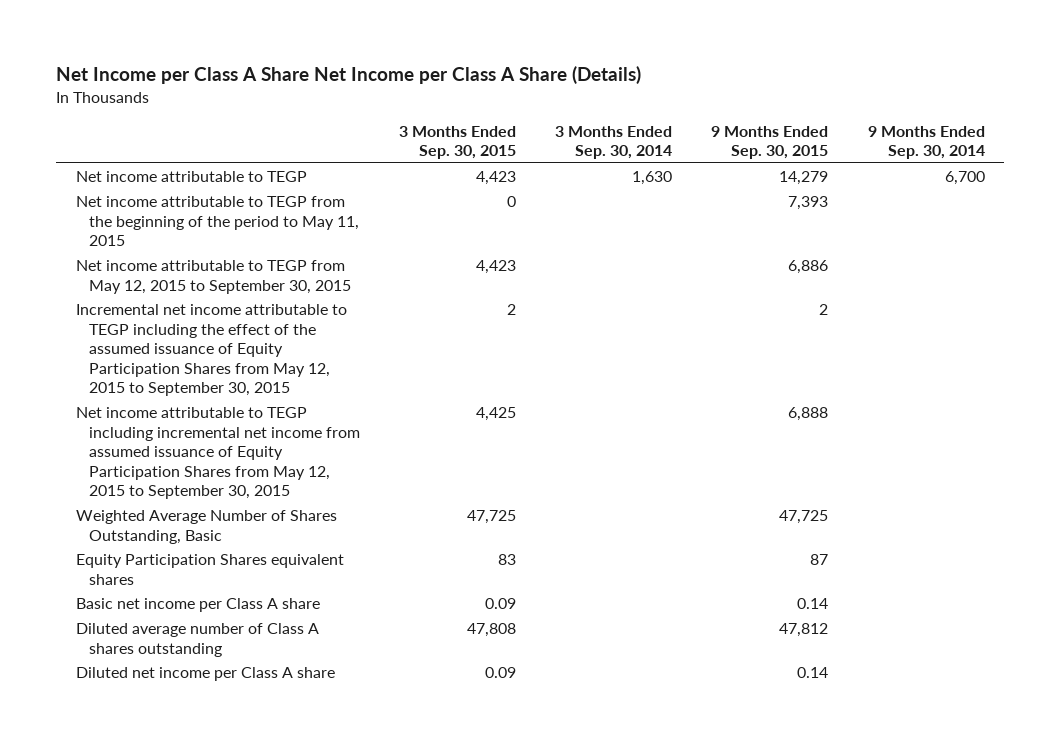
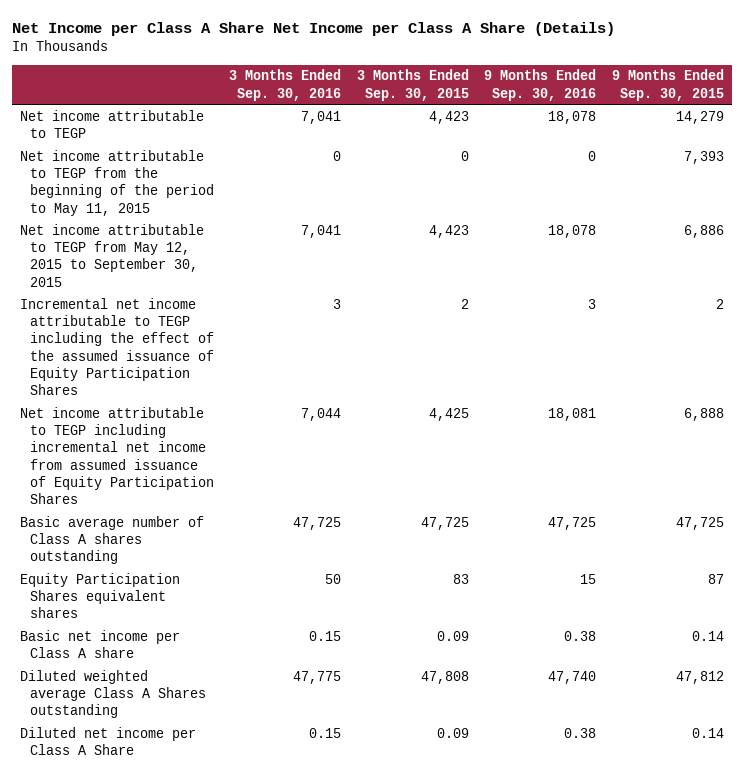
[555,125,673,160] 3 Months Ended Sep. 30, 2014 -> none
[867,125,985,160] 9 Months Ended Sep. 30, 2014 -> none
none -> [229,69,342,101] 3 Months Ended Sep. 30, 2016
none -> [484,69,597,101] 9 Months Ended Sep. 30, 2016
[75,304,347,397] Incremental net income attributable to TEGP including the effect of the assumed issuance of Equity Participation Shares from May 12, 2015 to September 30, 2015 -> [20,297,214,396] Incremental net income attributable to TEGP including the effect of the assumed issuance of Equity Participation Shares
[75,407,360,500] Net income attributable to TEGP including incremental net income from assumed issuance of Equity Participation Shares from May 12, 2015 to September 30, 2015 -> [20,406,214,505] Net income attributable to TEGP including incremental net income from assumed issuance of Equity Participation Shares
[75,510,337,544] Weighted Average Number of Shares Outstanding, Basic -> [20,515,205,565] Basic average number of Class A shares outstanding
[75,623,319,657] Diluted average number of Class A shares outstanding -> [20,669,206,719] Diluted weighted average Class A Shares outstanding
[75,667,335,682] Diluted net income per Class A share -> [20,726,197,755] Diluted net income per Class A Share

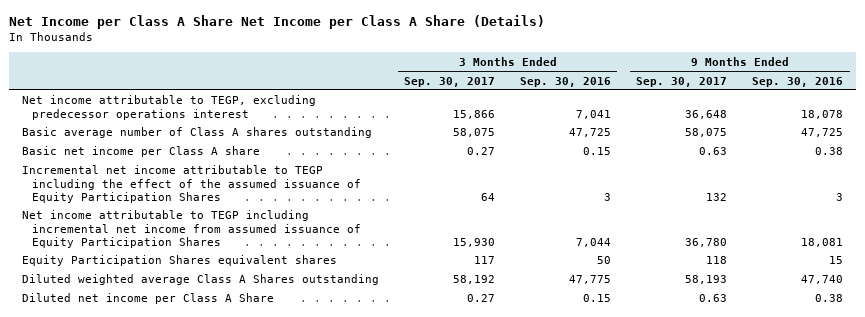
[356,69,469,101] 3 Months Ended Sep. 30, 2015 -> none
[612,69,725,101] 9 Months Ended Sep. 30, 2015 -> none
none -> [403,76,495,87] Sep. 30, 2017
none -> [636,76,728,87] Sep. 30, 2017
[20,109,205,138] Net income attributable to TEGP -> none
[20,149,214,216] Net income attributable to TEGP from the beginning of the period to May 11, 2015 -> none
[20,223,205,287] Net income attributable to TEGP from May 12, 2015 to September 30, 2015 -> [21,95,316,120] Net income attributable to TEGP, excluding predecessor operations interest
[20,515,205,565] Basic average number of Class A shares outstanding -> [21,127,372,139] Basic average number of Class A shares outstanding
[20,629,181,658] Basic net income per Class A share -> [21,146,260,158] Basic net income per Class A share

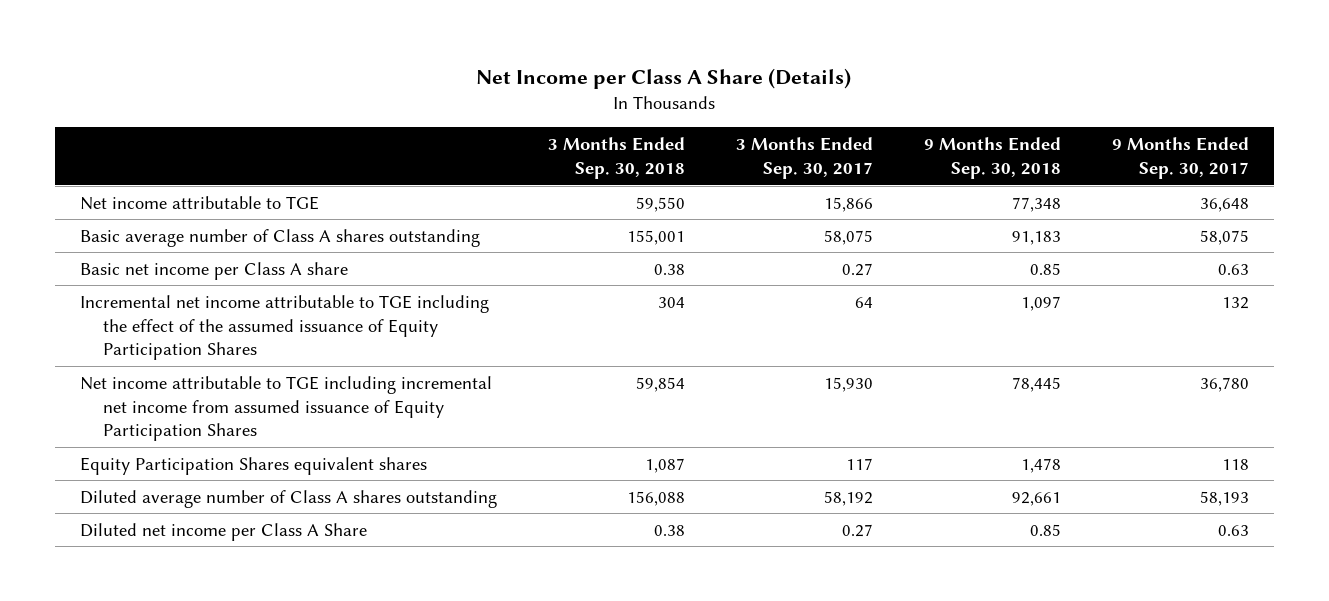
[9,15,546,30] Net Income per Class A Share Net Income per Class A Share (Details) -> [476,67,852,89] Net Income per Class A Share (Details)
[520,76,612,87] Sep. 30, 2016 -> none
[752,76,844,87] Sep. 30, 2016 -> none
none -> [548,137,686,179] 3 Months Ended Sep. 30, 2018
none -> [923,137,1061,179] 9 Months Ended Sep. 30, 2018
[21,95,316,120] Net income attributable to TEGP, excluding predecessor operations interest -> [80,195,320,210] Net income attributable to TGE
[21,165,361,203] Incremental net income attributable to TEGP including the effect of the assumed issuance of Equity Participation Shares -> [80,294,490,361] Incremental net income attributable to TGE including the effect of the assumed issuance of Equity Participation Shares
[21,210,361,248] Net income attributable to TEGP including incremental net income from assumed issuance of Equity Participation Shares -> [80,375,493,442] Net income attributable to TGE including incremental net income from assumed issuance of Equity Participation Shares
[21,274,379,286] Diluted weighted average Class A Shares outstanding -> [80,489,498,508] Diluted average number of Class A shares outstanding

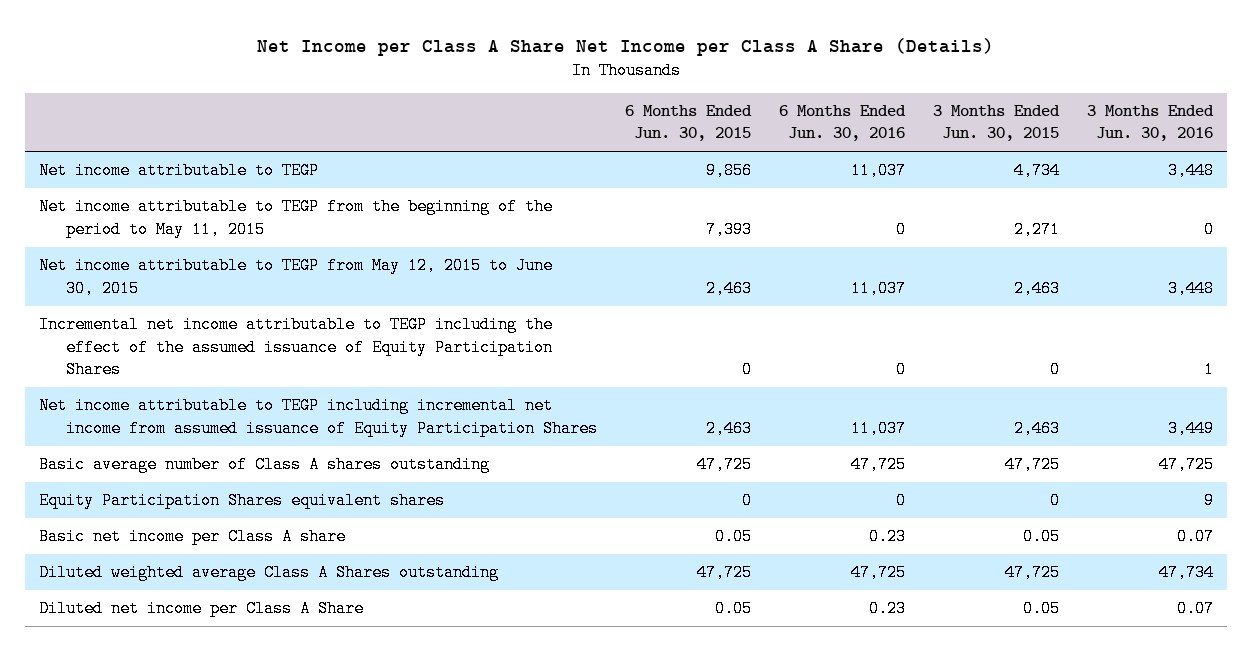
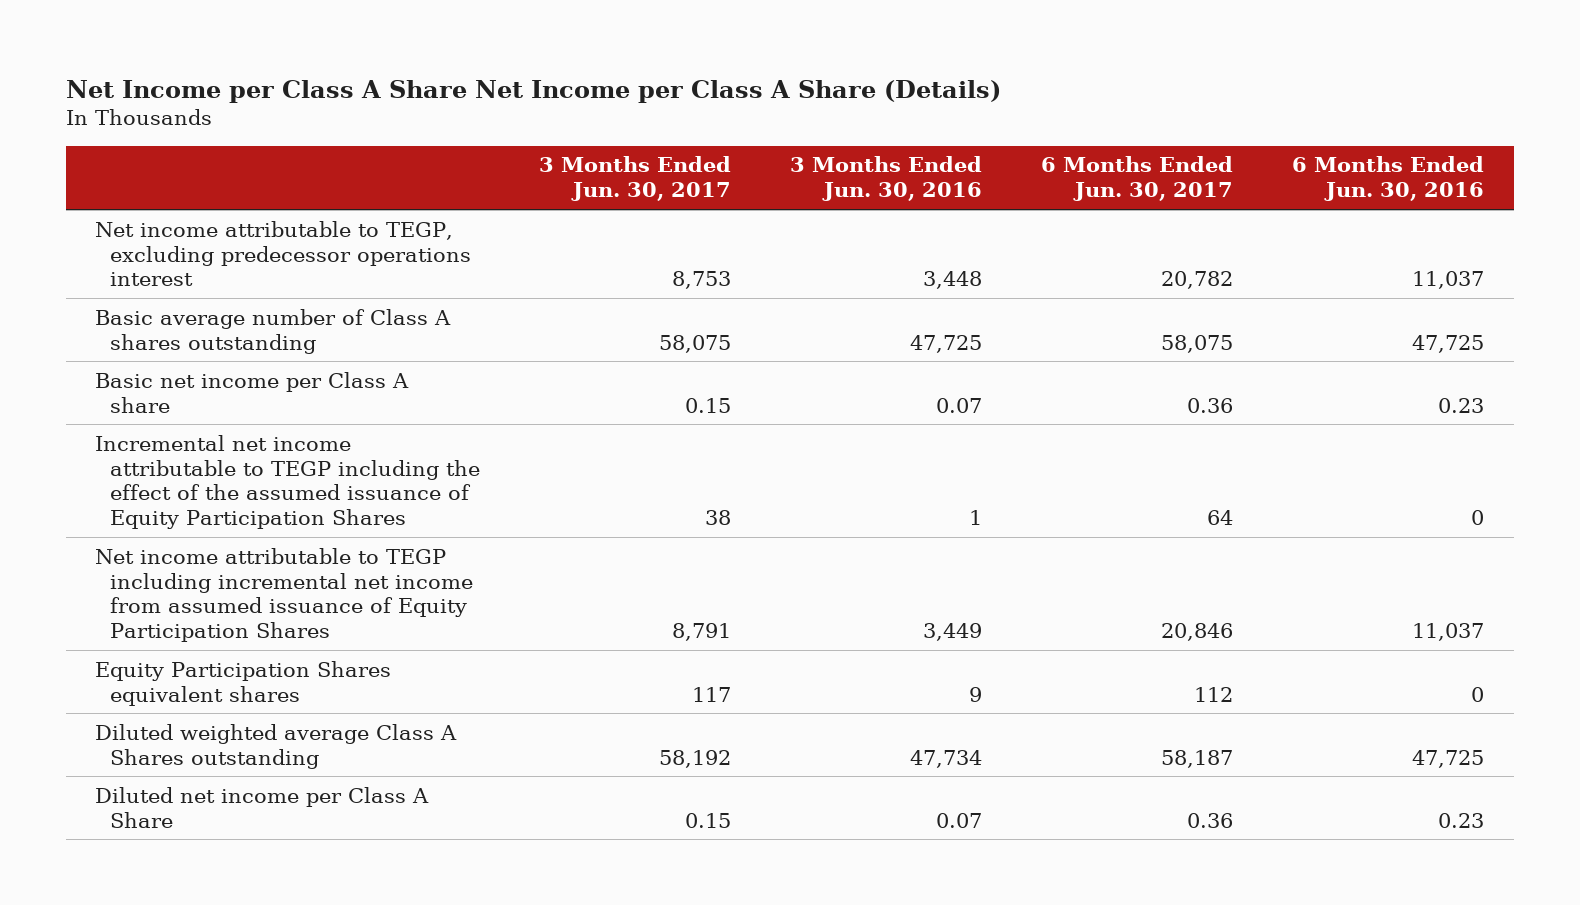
[625,105,753,142] 6 Months Ended Jun. 30, 2015 -> none
[933,105,1061,142] 3 Months Ended Jun. 30, 2015 -> none
none -> [539,156,732,202] 3 Months Ended Jun. 30, 2017
none -> [1041,156,1234,202] 6 Months Ended Jun. 30, 2017
[38,162,319,180] Net income attributable to TEGP -> none
[38,198,553,238] Net income attributable to TEGP from the beginning of the period to May 11, 2015 -> none
[38,257,553,297] Net income attributable to TEGP from May 12, 2015 to June 30, 2015 -> [95,220,472,287] Net income attributable to TEGP, excluding predecessor operations interest
[38,456,490,474] Basic average number of Class A shares outstanding -> [95,308,452,354] Basic average number of Class A shares outstanding
[38,528,346,546] Basic net income per Class A share -> [95,371,410,413] Basic net income per Class A share

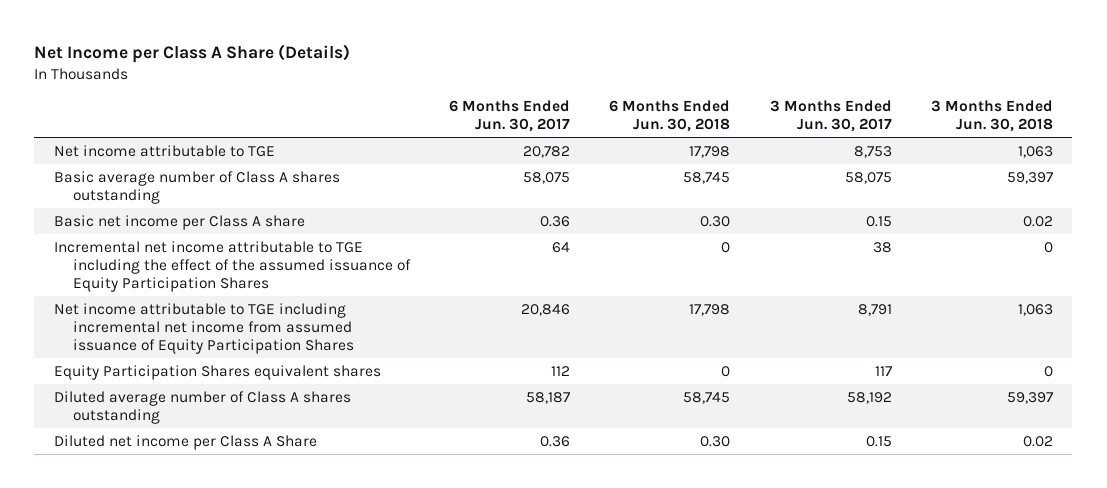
[65,79,1001,103] Net Income per Class A Share Net Income per Class A Share (Details) -> [34,43,351,63] Net Income per Class A Share (Details)
[790,156,983,202] 3 Months Ended Jun. 30, 2016 -> none
[1292,156,1485,202] 6 Months Ended Jun. 30, 2016 -> none
none -> [609,100,731,133] 6 Months Ended Jun. 30, 2018
none -> [930,100,1053,133] 3 Months Ended Jun. 30, 2018
[95,220,472,287] Net income attributable to TEGP, excluding predecessor operations interest -> [53,144,275,157] Net income attributable to TGE
[95,434,481,529] Incremental net income attributable to TEGP including the effect of the assumed issuance of Equity Participation Shares -> [53,240,411,292] Incremental net income attributable to TGE including the effect of the assumed issuance of Equity Participation Shares
[95,547,474,642] Net income attributable to TEGP including incremental net income from assumed issuance of Equity Participation Shares -> [53,302,354,354] Net income attributable to TGE including incremental net income from assumed issuance of Equity Participation Shares
[95,723,458,769] Diluted weighted average Class A Shares outstanding -> [53,390,351,424] Diluted average number of Class A shares outstanding

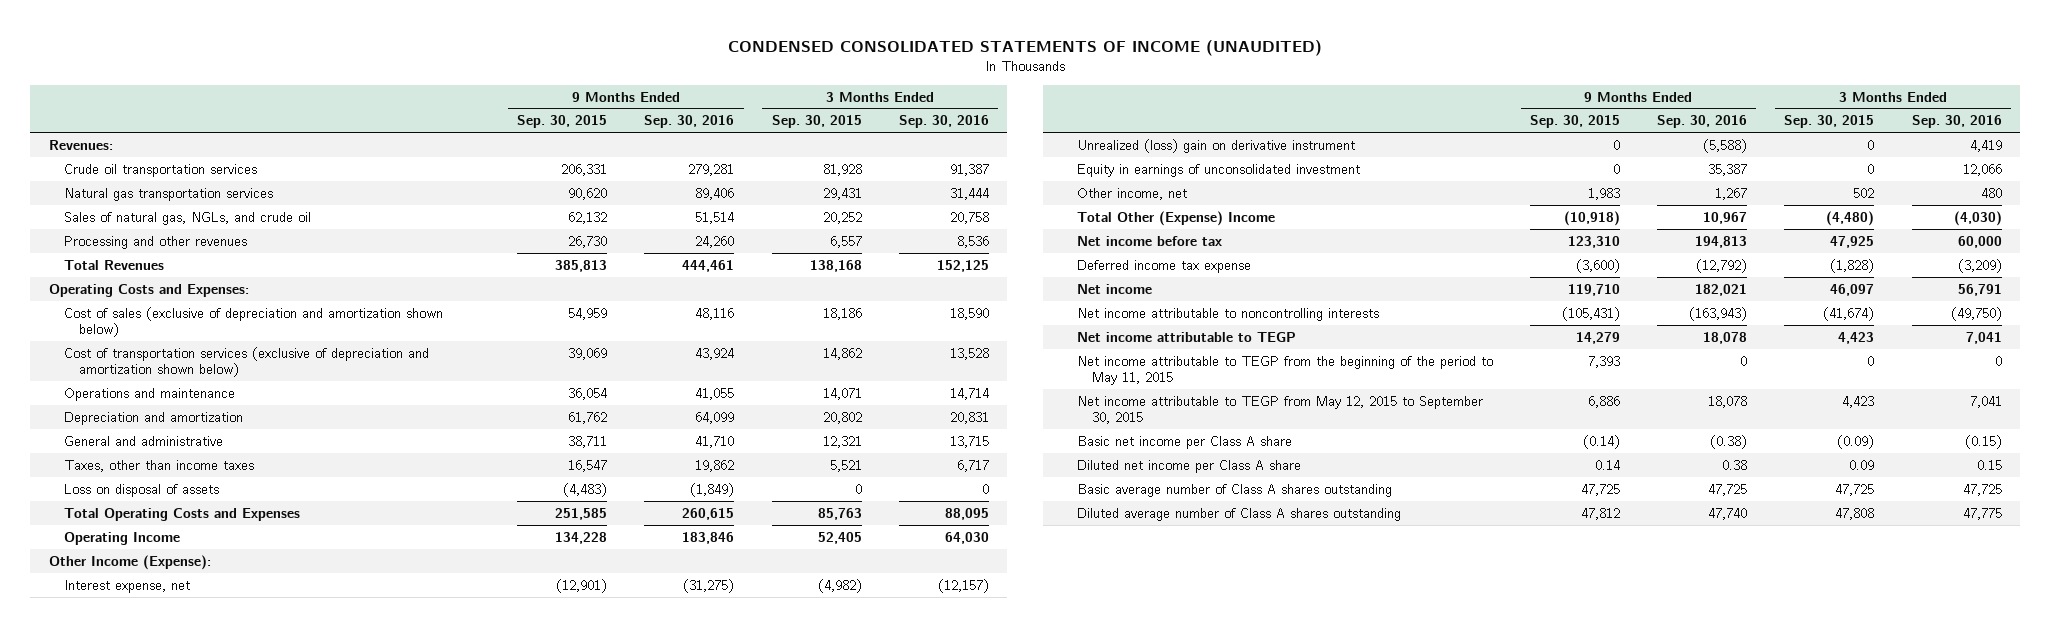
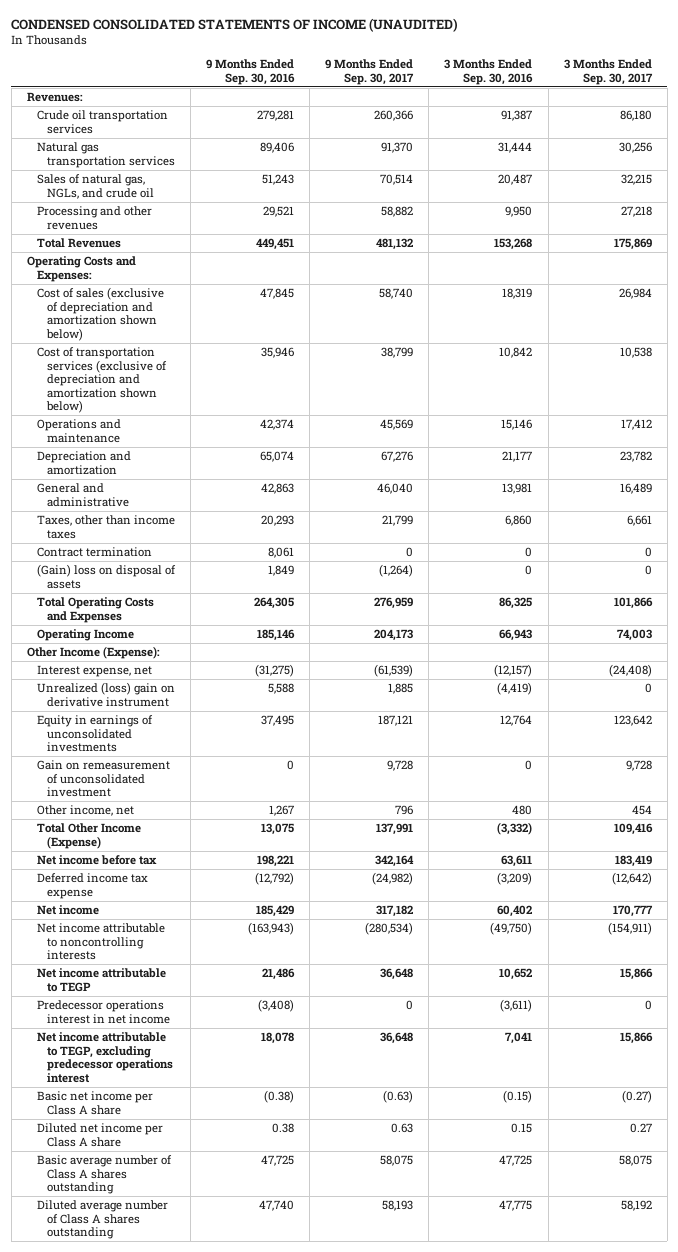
[517,115,608,129] Sep. 30, 2015 -> none
[771,115,862,129] Sep. 30, 2015 -> none
none -> [325,59,415,85] 9 Months Ended Sep. 30, 2017
none -> [563,59,653,85] 3 Months Ended Sep. 30, 2017
[695,211,735,224] 51,514 -> [262,174,295,186] 51,243
[949,211,989,224] 20,758 -> [498,174,533,186] 20,487
[695,235,735,248] 24,260 -> [263,206,295,218] 29,521
[956,235,989,248] 8,536 -> [505,206,533,218] 9,950
[682,259,735,272] 444,461 -> [256,238,295,251] 449,451
[936,259,989,272] 152,125 -> [494,238,533,251] 153,268
[695,307,735,320] 48,116 -> [260,288,295,300] 47,845
[949,307,989,320] 18,590 -> [502,288,533,300] 18,319
[695,347,735,360] 43,924 -> [261,347,295,359] 35,946
[949,347,989,360] 13,528 -> [499,347,533,359] 10,842
[695,387,735,400] 41,055 -> [260,419,295,431] 42,374
[949,387,989,400] 14,714 -> [501,419,533,431] 15,146
[695,411,735,424] 64,099 -> [260,451,295,463] 65,074
[949,411,989,424] 20,831 -> [502,451,533,463] 21,177
[695,435,735,448] 41,710 -> [261,483,295,495] 42,863
[949,435,989,448] 13,715 -> [502,483,533,495] 13,981
[695,459,735,472] 19,862 -> [261,515,295,527] 20,293
[956,459,989,472] 6,717 -> [505,515,533,527] 6,860
none -> [36,547,152,558] Contract termination
[63,483,219,497] Loss on disposal of assets -> [36,564,176,589] (Gain) loss on disposal of assets
[690,482,735,497] (1,849) -> [268,565,295,577] 1,849
[682,507,735,520] 260,615 -> [254,597,295,610] 264,305
[944,507,989,520] 88,095 -> [499,597,533,610] 86,325
[682,531,735,544] 183,846 -> [257,629,296,642] 185,146
[944,531,989,544] 64,030 -> [499,629,533,642] 66,943
[1703,138,1748,153] (5,588) -> [268,683,295,695] 5,588
[1969,139,2002,152] 4,419 -> [497,682,533,696] (4,419)
[1076,163,1360,177] Equity in earnings of unconsolidated investment -> [36,715,153,753] Equity in earnings of unconsolidated investments
[1708,163,1748,176] 35,387 -> [261,715,295,727] 37,495
[1962,163,2002,176] 12,066 -> [500,715,533,727] 12,764
none -> [36,760,170,798] Gain on remeasurement of unconsolidated investment
[1076,210,1275,226] Total Other (Expense) Income -> [36,823,141,849] Total Other Income (Expense)
[1703,211,1748,224] 10,967 -> [261,823,295,836] 13,075
[1953,210,2002,226] (4,030) -> [497,822,533,836] (3,332)
[1695,235,1748,248] 194,813 -> [257,855,295,868] 198,221
[1957,235,2002,248] 60,000 -> [501,855,533,868] 63,611
[1695,283,1748,296] 182,021 -> [256,905,295,918] 185,429
[1957,283,2002,296] 56,791 -> [497,905,533,918] 60,402
[1076,355,1493,386] Net income attributable to TEGP from the beginning of the period to May 11, 2015 -> none
[1703,331,1748,344] 18,078 -> [262,968,296,981] 21,486
[1965,331,2002,344] 7,041 -> [499,968,533,981] 10,652
none -> [36,1000,170,1024] Predecessor operations interest in net income
[1076,395,1483,425] Net income attributable to TEGP from May 12, 2015 to September 30, 2015 -> [36,1032,173,1083] Net income attributable to TEGP, excluding predecessor operations interest

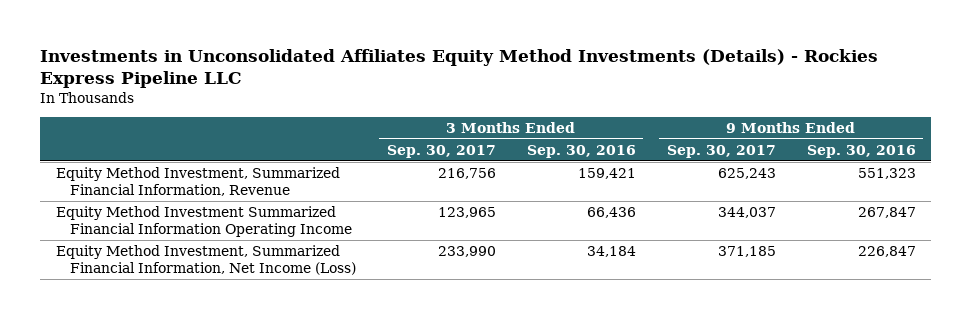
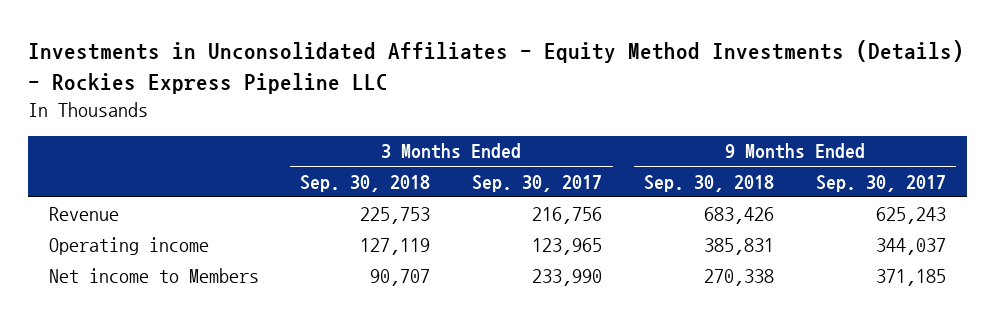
[40,49,879,89] Investments in Unconsolidated Affiliates Equity Method Investments (Details) - Rockies Express Pipeline LLC -> [27,40,964,95] Investments in Unconsolidated Affiliates - Equity Method Investments (Details) - Rockies Express Pipeline LLC
[526,144,636,158] Sep. 30, 2016 -> none
[806,144,916,158] Sep. 30, 2016 -> none
none -> [300,174,431,192] Sep. 30, 2018
none -> [643,174,774,192] Sep. 30, 2018
[55,166,340,196] Equity Method Investment, Summarized Financial Information, Revenue -> [48,206,119,221] Revenue
[55,205,352,237] Equity Method Investment Summarized Financial Information Operating Income -> [48,236,209,255] Operating income
[55,244,356,275] Equity Method Investment, Summarized Financial Information, Net Income (Loss) -> [48,267,259,283] Net income to Members

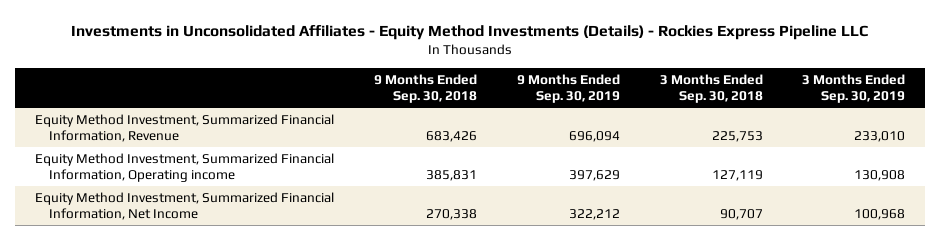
[472,174,603,192] Sep. 30, 2017 -> none
[815,174,946,192] Sep. 30, 2017 -> none
none -> [516,73,620,103] 9 Months Ended Sep. 30, 2019
none -> [802,73,906,103] 3 Months Ended Sep. 30, 2019
[48,206,119,221] Revenue -> [35,114,335,143] Equity Method Investment, Summarized Financial Information, Revenue
[48,236,209,255] Operating income -> [35,153,335,183] Equity Method Investment, Summarized Financial Information, Operating income
[48,267,259,283] Net income to Members -> [35,192,335,221] Equity Method Investment, Summarized Financial Information, Net Income

